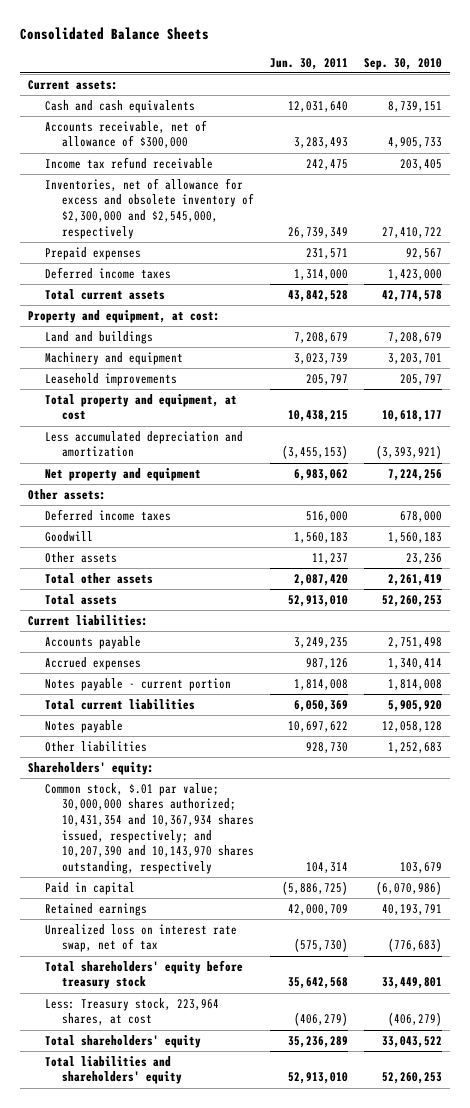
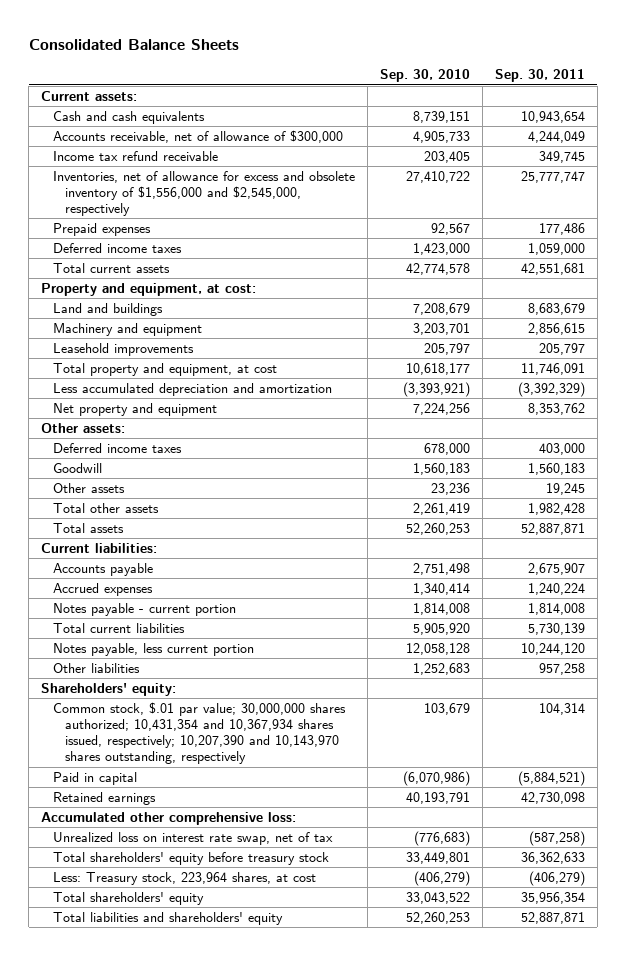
[269,57,348,70] Jun. 30, 2011 -> none
none -> [494,69,585,83] Sep. 30, 2011
[44,177,254,239] Inventories, net of allowance for excess and obsolete inventory of $2,300,000 and $2,545,000, respectively -> [53,171,356,217] Inventories, net of allowance for excess and obsolete inventory of $1,556,000 and $2,545,000, respectively
[44,719,123,733] Notes payable -> [53,643,255,657] Notes payable, less current portion
[44,782,254,874] Common stock, $.01 par value; 30,000,000 shares authorized; 10,431,354 and 10,367,934 shares issued, respectively; and 10,207,390 and 10,143,970 shares outstanding, respectively -> [53,702,347,765] Common stock, $.01 par value; 30,000,000 shares authorized; 10,431,354 and 10,367,934 shares issued, respectively; 10,207,390 and 10,143,970 shares outstanding, respectively
none -> [41,812,297,826] Accumulated other comprehensive loss:

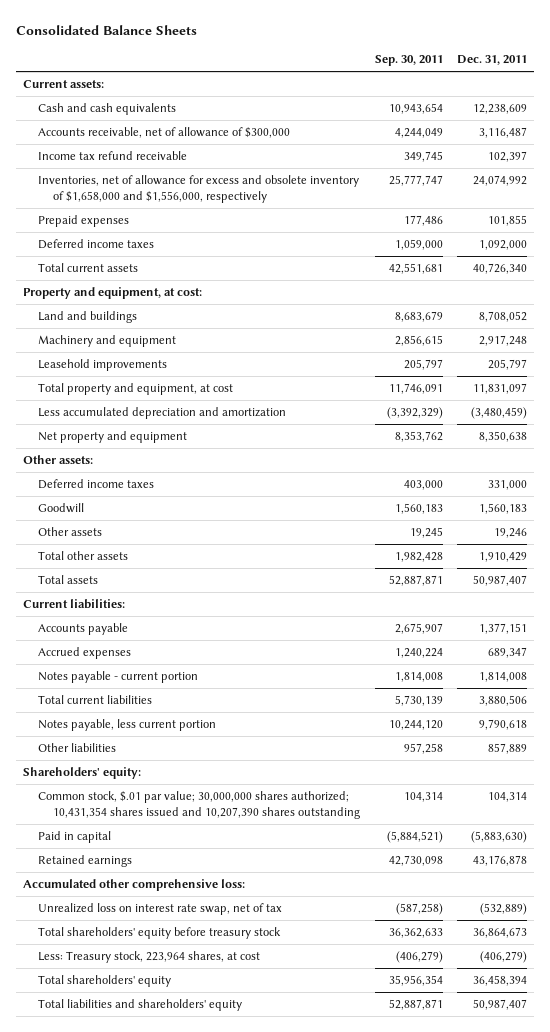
[380,69,471,83] Sep. 30, 2010 -> none
none -> [457,55,528,66] Dec. 31, 2011
[53,171,356,217] Inventories, net of allowance for excess and obsolete inventory of $1,556,000 and $2,545,000, respectively -> [37,175,359,203] Inventories, net of allowance for excess and obsolete inventory of $1,658,000 and $1,556,000, respectively
[53,702,347,765] Common stock, $.01 par value; 30,000,000 shares authorized; 10,431,354 and 10,367,934 shares issued, respectively; 10,207,390 and 10,143,970 shares outstanding, respectively -> [37,791,361,819] Common stock, $.01 par value; 30,000,000 shares authorized; 10,431,354 shares issued and 10,207,390 shares outstanding

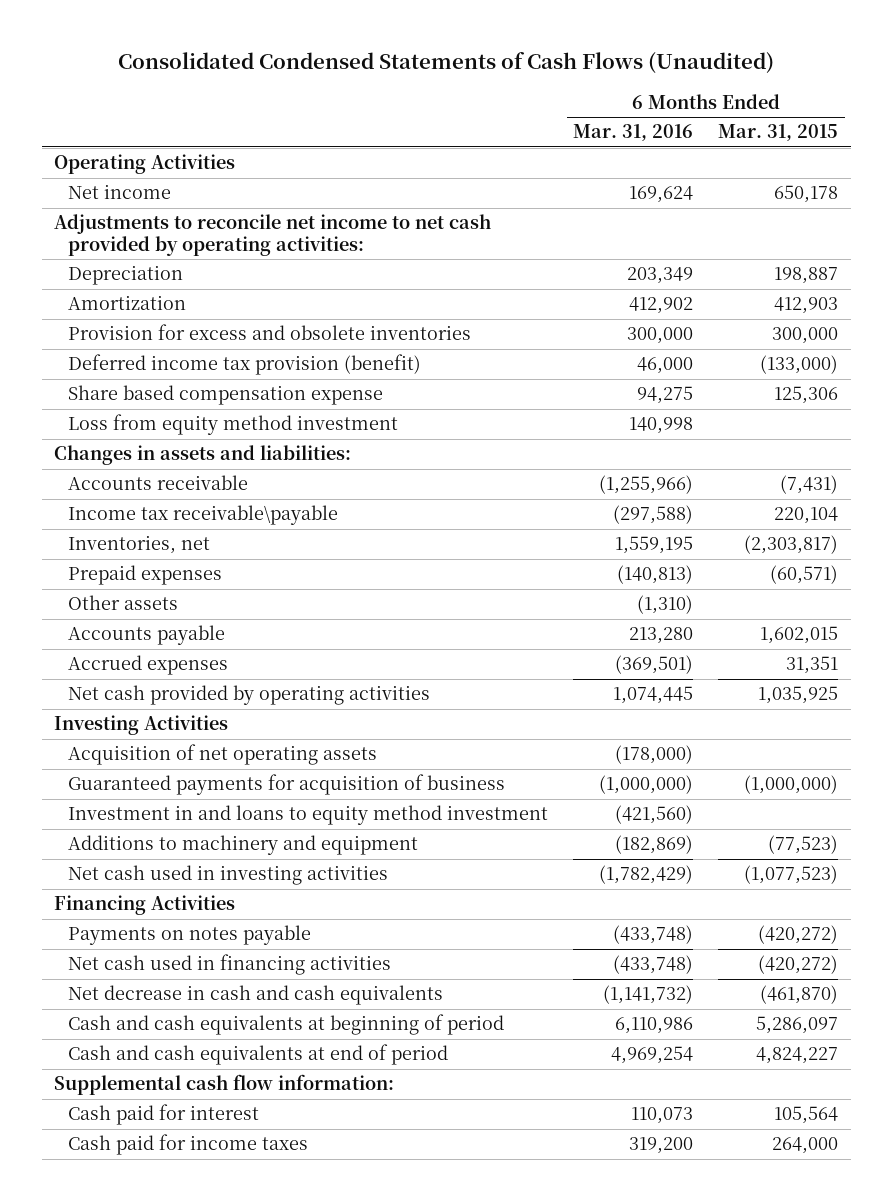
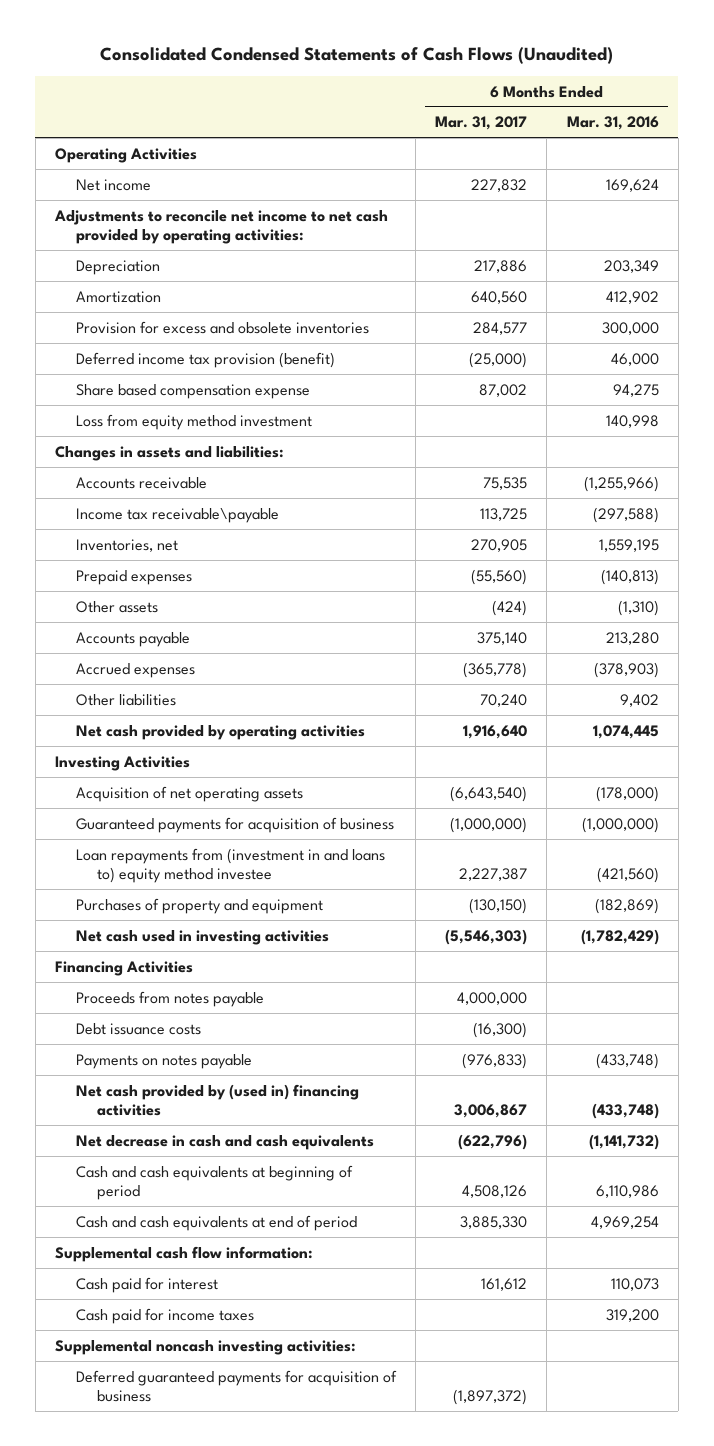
[718,124,839,142] Mar. 31, 2015 -> none
none -> [435,116,528,131] Mar. 31, 2017
[615,655,694,675] (369,501) -> [593,661,659,678] (378,903)
none -> [75,693,176,706] Other liabilities
[68,805,549,826] Investment in and loans to equity method investment -> [75,847,385,883] Loan repayments from (investment in and loans to) equity method investee
[68,835,419,856] Additions to machinery and equipment -> [75,897,323,914] Purchases of property and equipment
none -> [75,990,264,1007] Proceeds from notes payable
none -> [75,1022,201,1035] Debt issuance costs
[68,954,392,976] Net cash used in financing activities -> [75,1083,359,1116] Net cash provided by (used in) financing activities
none -> [55,1339,357,1355] Supplemental noncash investing activities:
none -> [75,1369,397,1402] Deferred guaranteed payments for acquisition of business

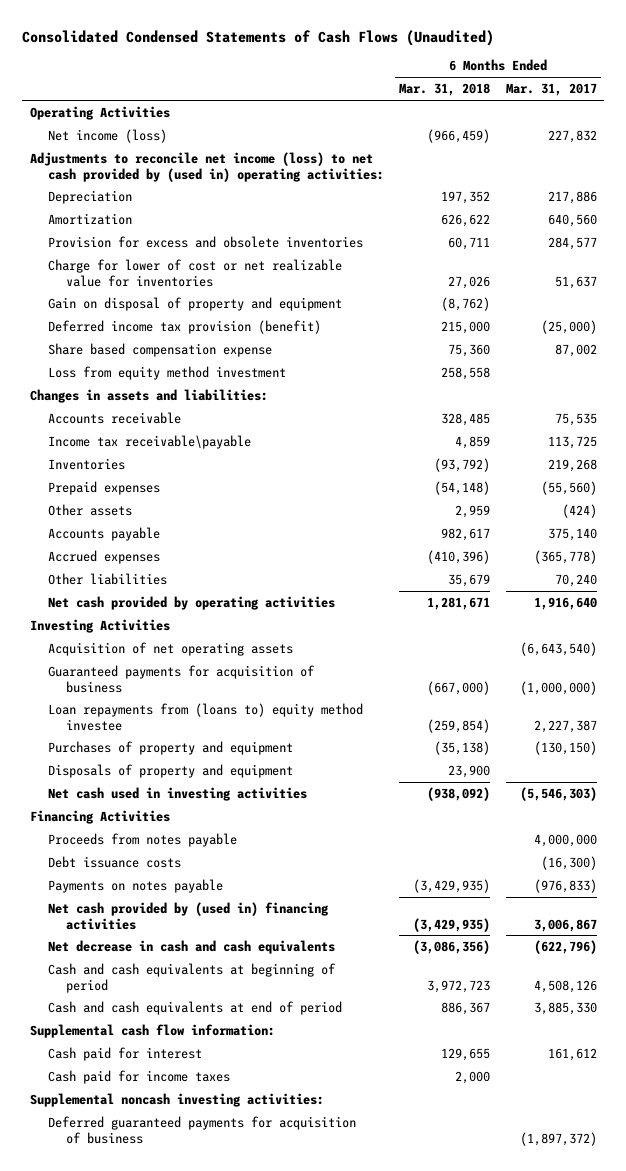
[566,116,659,131] Mar. 31, 2016 -> none
none -> [399,83,491,97] Mar. 31, 2018
[75,178,151,191] Net income -> [47,128,167,143] Net income (loss)
[54,209,389,244] Adjustments to reconcile net income to net cash provided by operating activities: -> [29,151,384,182] Adjustments to reconcile net income (loss) to net cash provided by (used in) operating activities:
none -> [47,258,342,287] Charge for lower of cost or net realizable value for inventories
none -> [47,296,342,311] Gain on disposal of property and equipment
[75,538,178,552] Inventories, net -> [47,457,125,470] Inventories
[471,538,528,552] 270,905 -> [547,458,597,472] 219,268
[75,847,385,883] Loan repayments from (investment in and loans to) equity method investee -> [47,702,363,731] Loan repayments from (loans to) equity method investee
none -> [47,763,293,778] Disposals of property and equipment

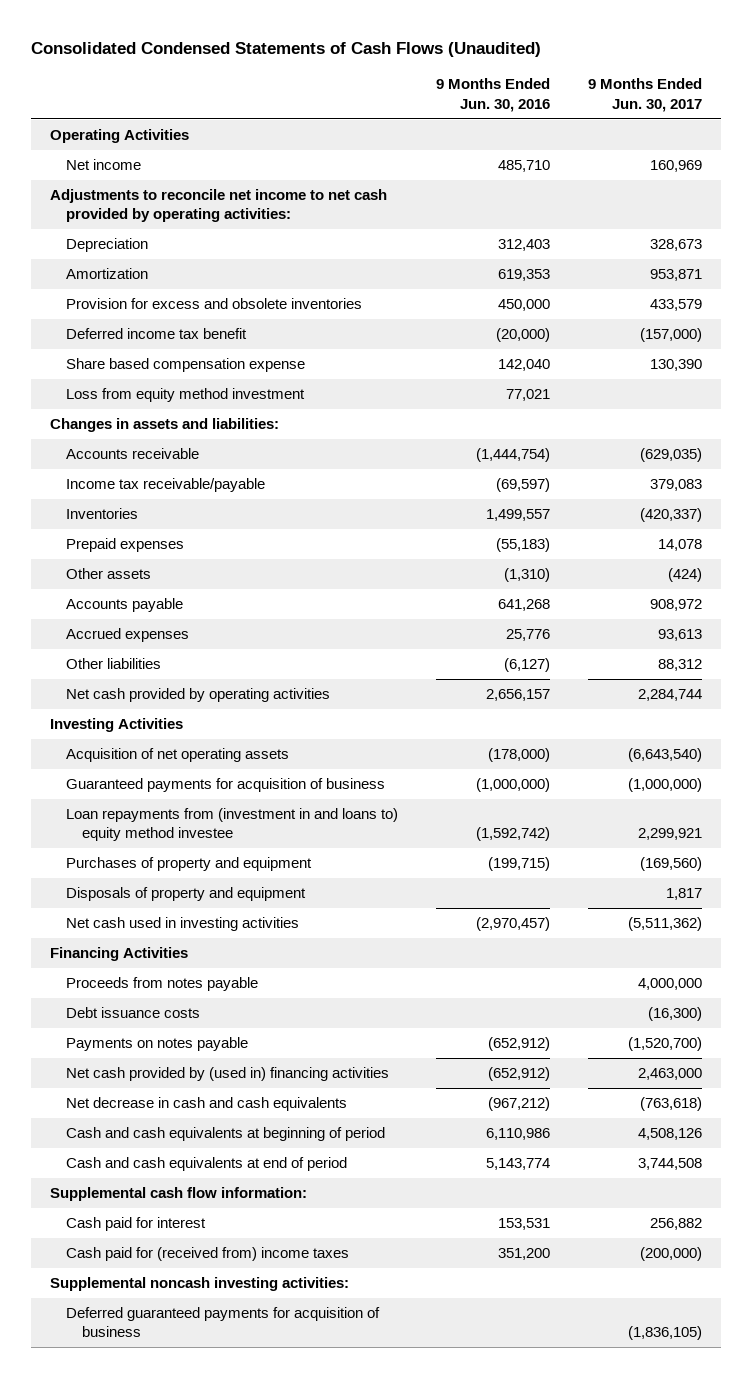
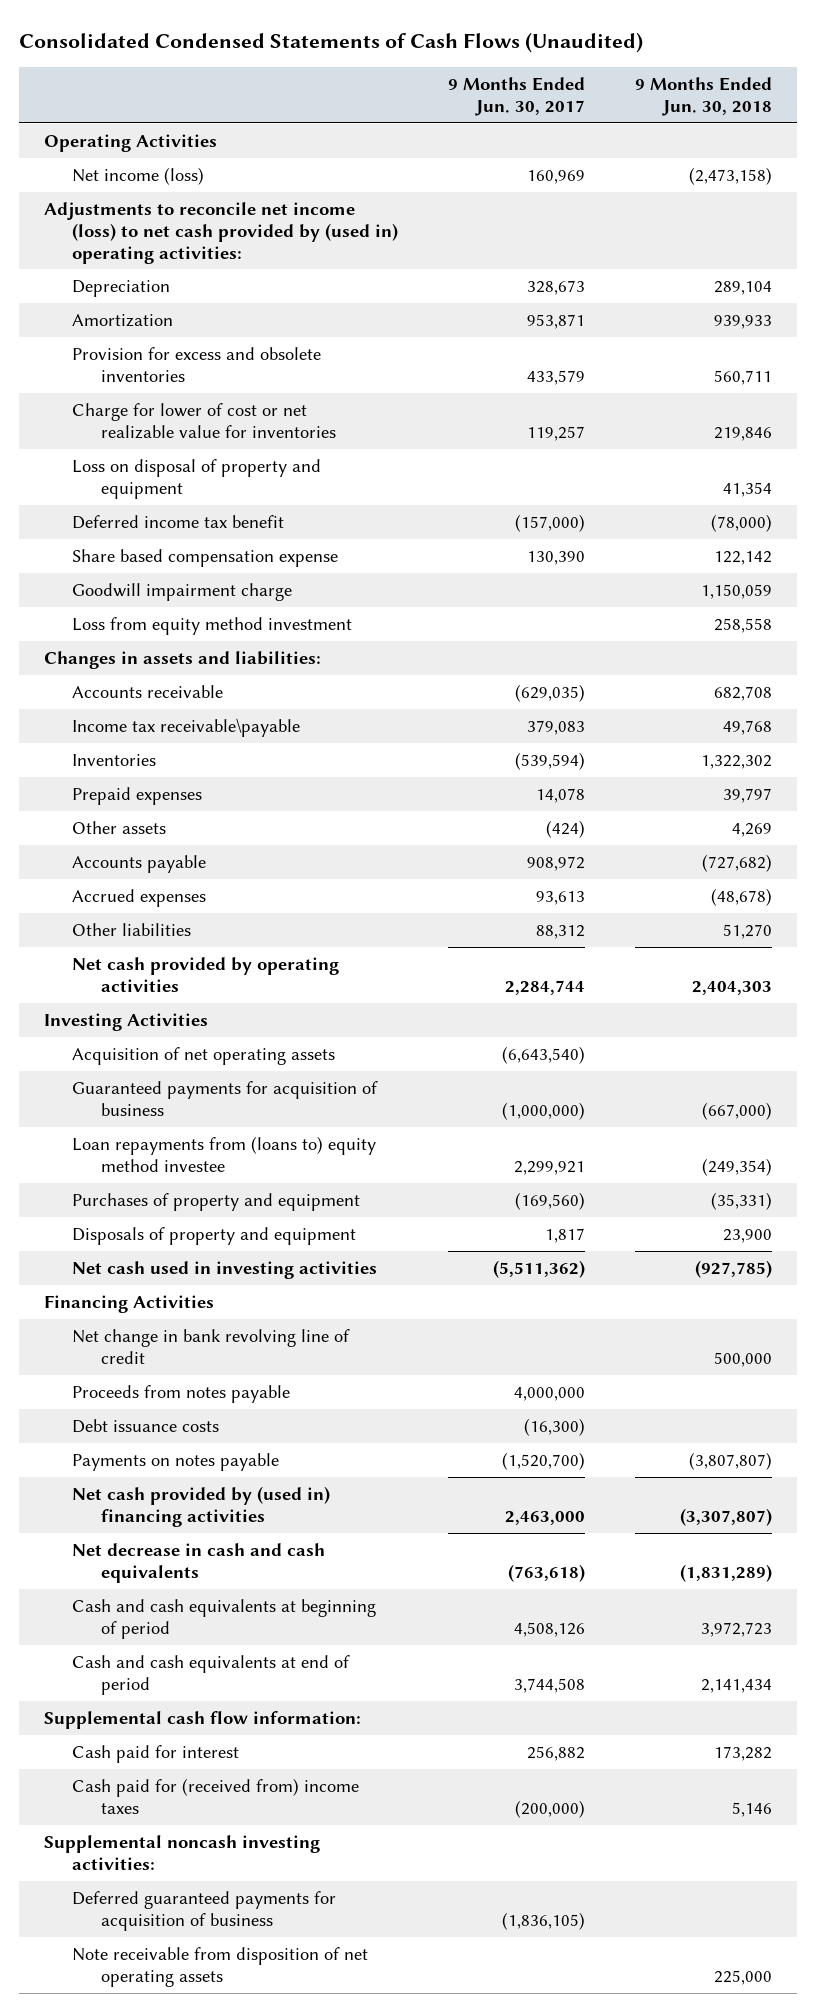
[435,78,550,112] 9 Months Ended Jun. 30, 2016 -> none
none -> [635,76,773,116] 9 Months Ended Jun. 30, 2018
[66,159,142,171] Net income -> [72,167,205,186] Net income (loss)
[49,189,387,223] Adjustments to reconcile net income to net cash provided by operating activities: -> [44,202,399,264] Adjustments to reconcile net income (loss) to net cash provided by (used in) operating activities:
none -> [72,403,336,439] Charge for lower of cost or net realizable value for inventories
none -> [72,459,322,499] Loss on disposal of property and equipment
none -> [72,583,293,602] Goodwill impairment charge
[66,478,266,493] Income tax receivable/payable -> [72,718,301,738] Income tax receivable\payable
[639,508,702,523] (420,337) -> [515,752,586,771] (539,594)
[66,808,399,842] Loan repayments from (investment in and loans to) equity method investee -> [72,1136,377,1172] Loan repayments from (loans to) equity method investee
none -> [72,1329,351,1364] Net change in bank revolving line of credit
none -> [72,1947,369,1987] Note receivable from disposition of net operating assets

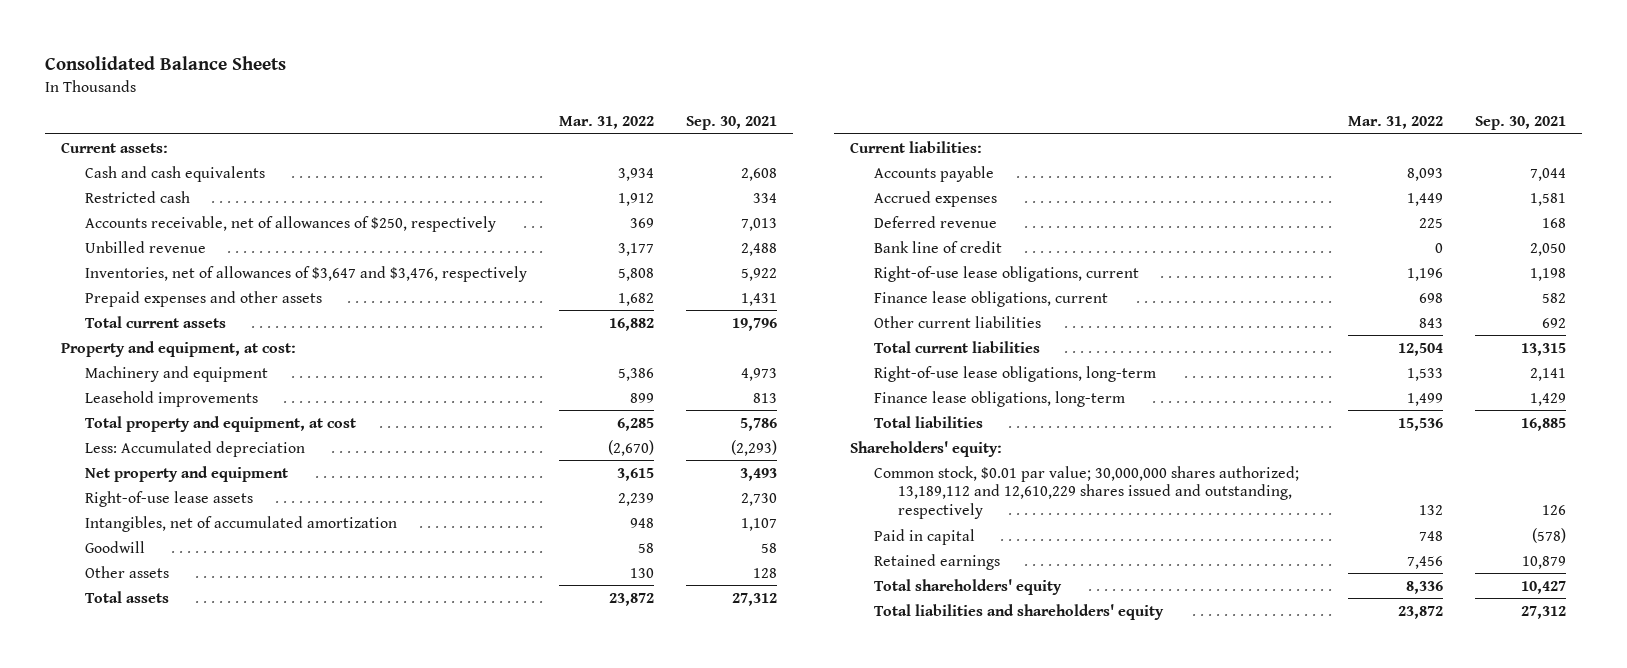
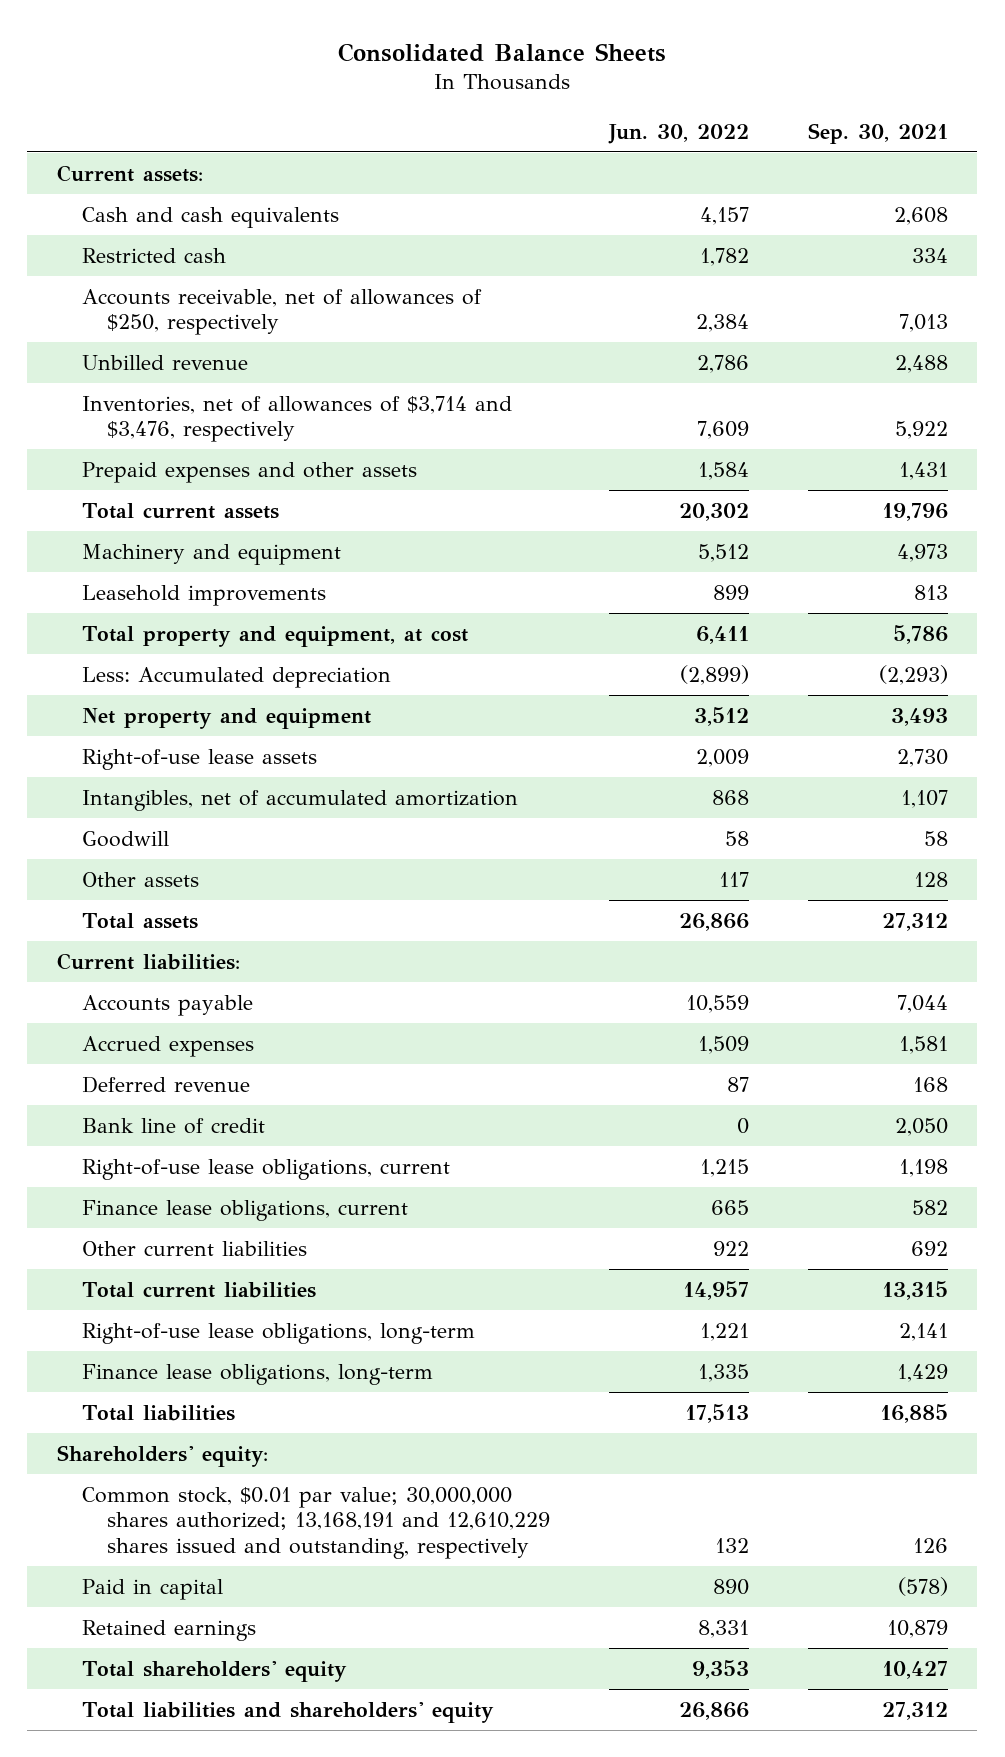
[559,116,655,130] Mar. 31, 2022 -> none
none -> [608,123,750,144] Jun. 30, 2022
[85,265,528,282] Inventories, net of allowances of $3,647 and $3,476, respectively -> [81,395,512,443] Inventories, net of allowances of $3,714 and $3,476, respectively
[61,340,297,357] Property and equipment, at cost: -> none
[874,465,1300,520] Common stock, $0.01 par value; 30,000,000 shares authorized; 13,189,112 and 12,610,229 shares issued and outstanding, respectively -> [81,1486,551,1559] Common stock, $0.01 par value; 30,000,000 shares authorized; 13,168,191 and 12,610,229 shares issued and outstanding, respectively

